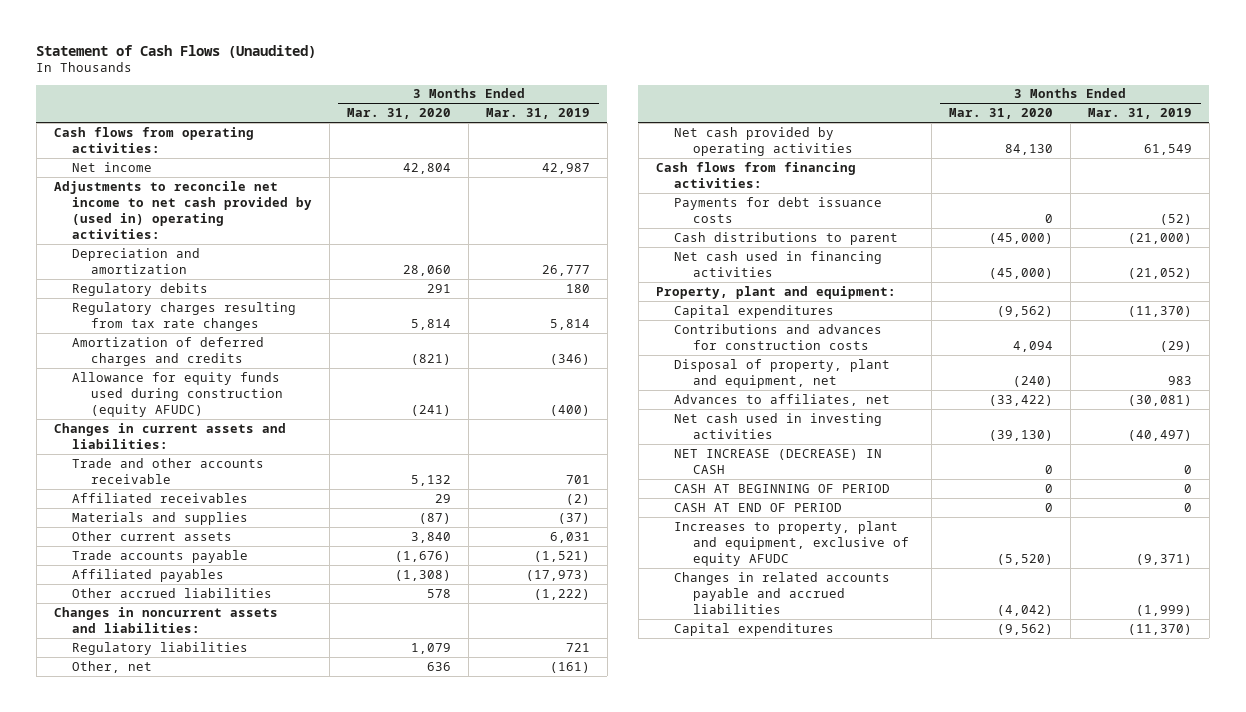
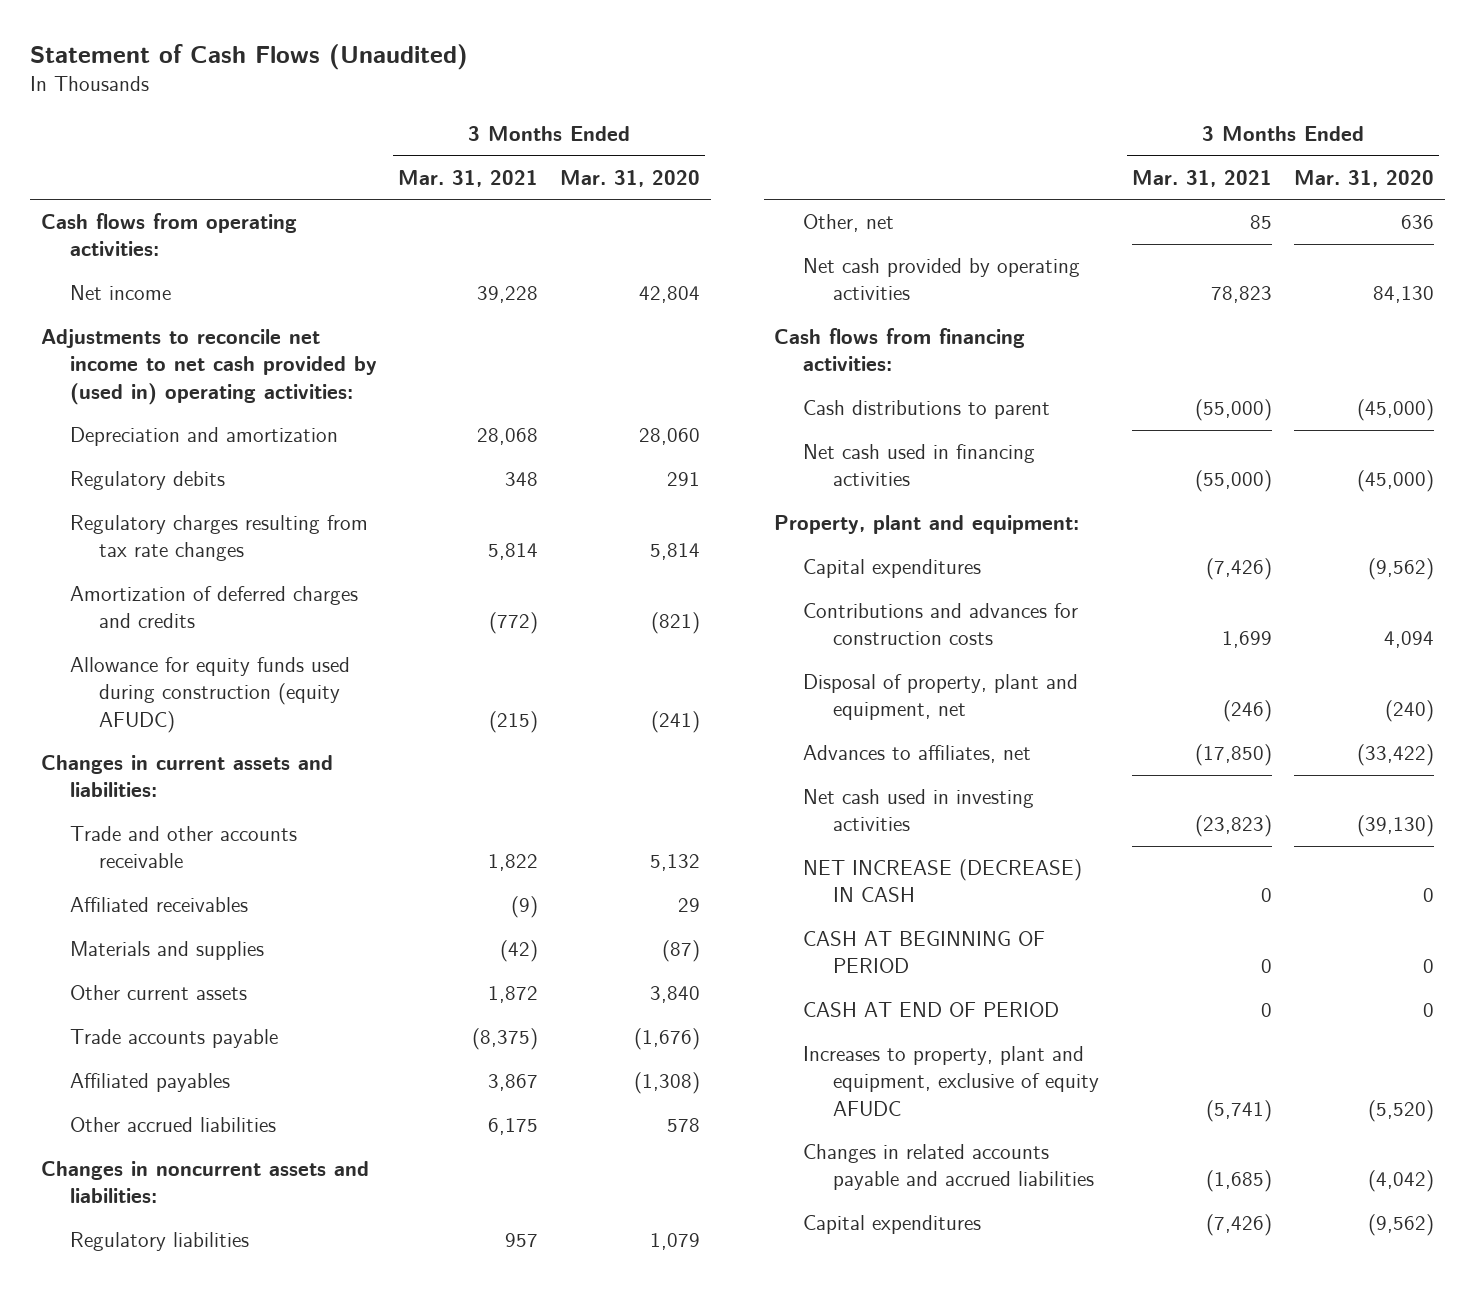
[486,108,591,120] Mar. 31, 2019 -> none
none -> [398,169,539,187] Mar. 31, 2021
[674,196,883,223] Payments for debt issuance costs -> none

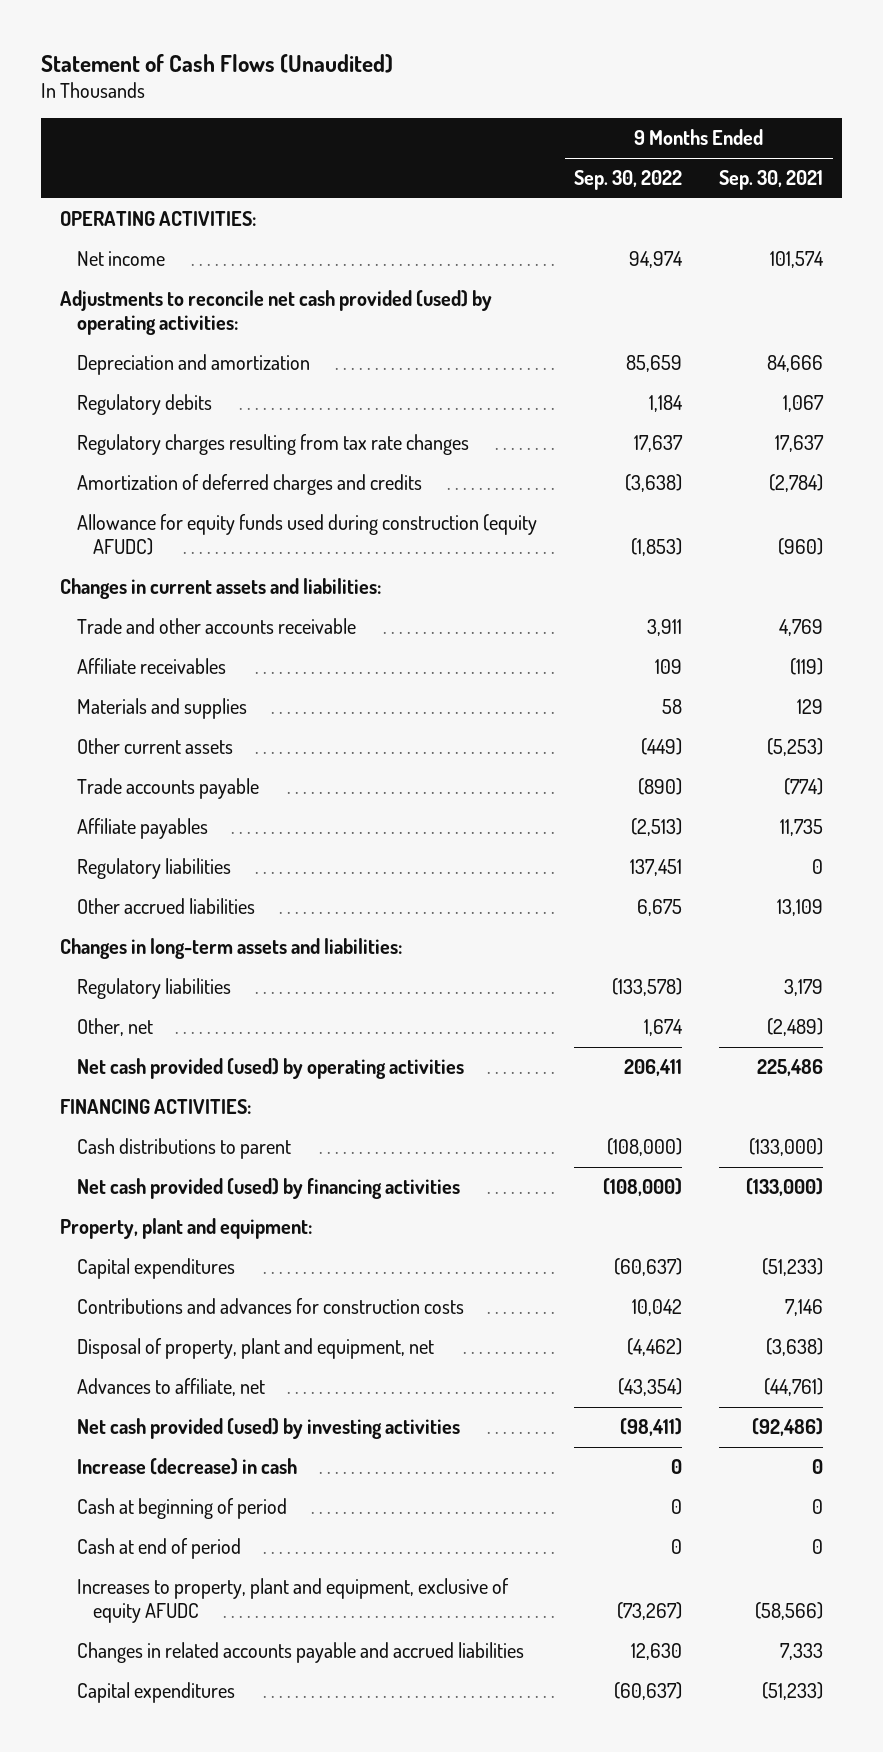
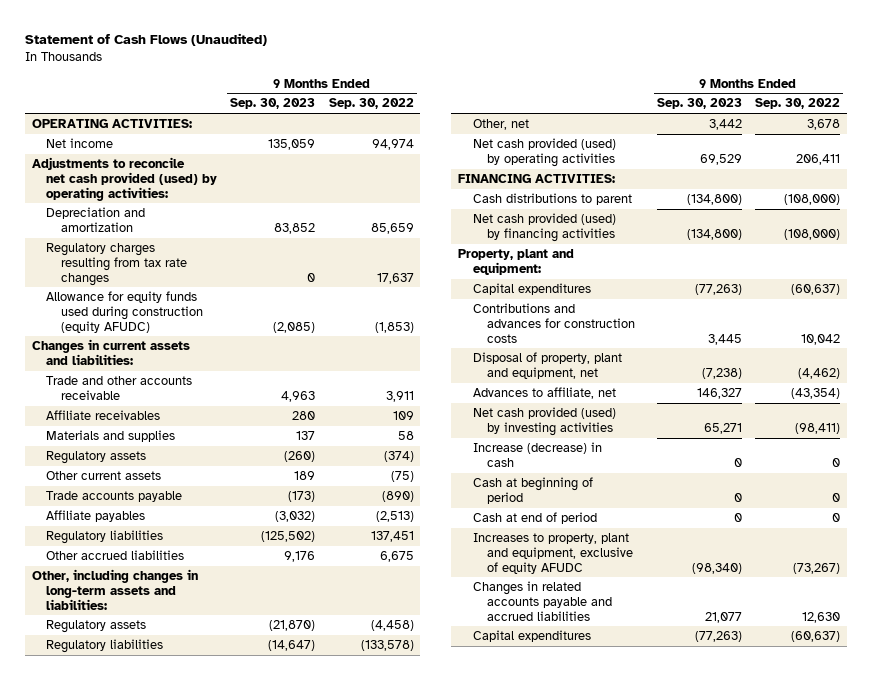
[719,170,824,191] Sep. 30, 2021 -> none
none -> [230,98,316,110] Sep. 30, 2023
[76,394,212,416] Regulatory debits -> none
[76,474,422,496] Amortization of deferred charges and credits -> none
none -> [46,451,147,465] Regulatory assets
[640,738,682,756] (449) -> [390,471,414,483] (75)
[59,938,402,960] Changes in long-term assets and liabilities: -> [31,569,198,610] Other, including changes in long-term assets and liabilities:
none -> [46,620,147,634] Regulatory assets
[643,1019,683,1037] 1,674 -> [807,119,841,131] 3,678

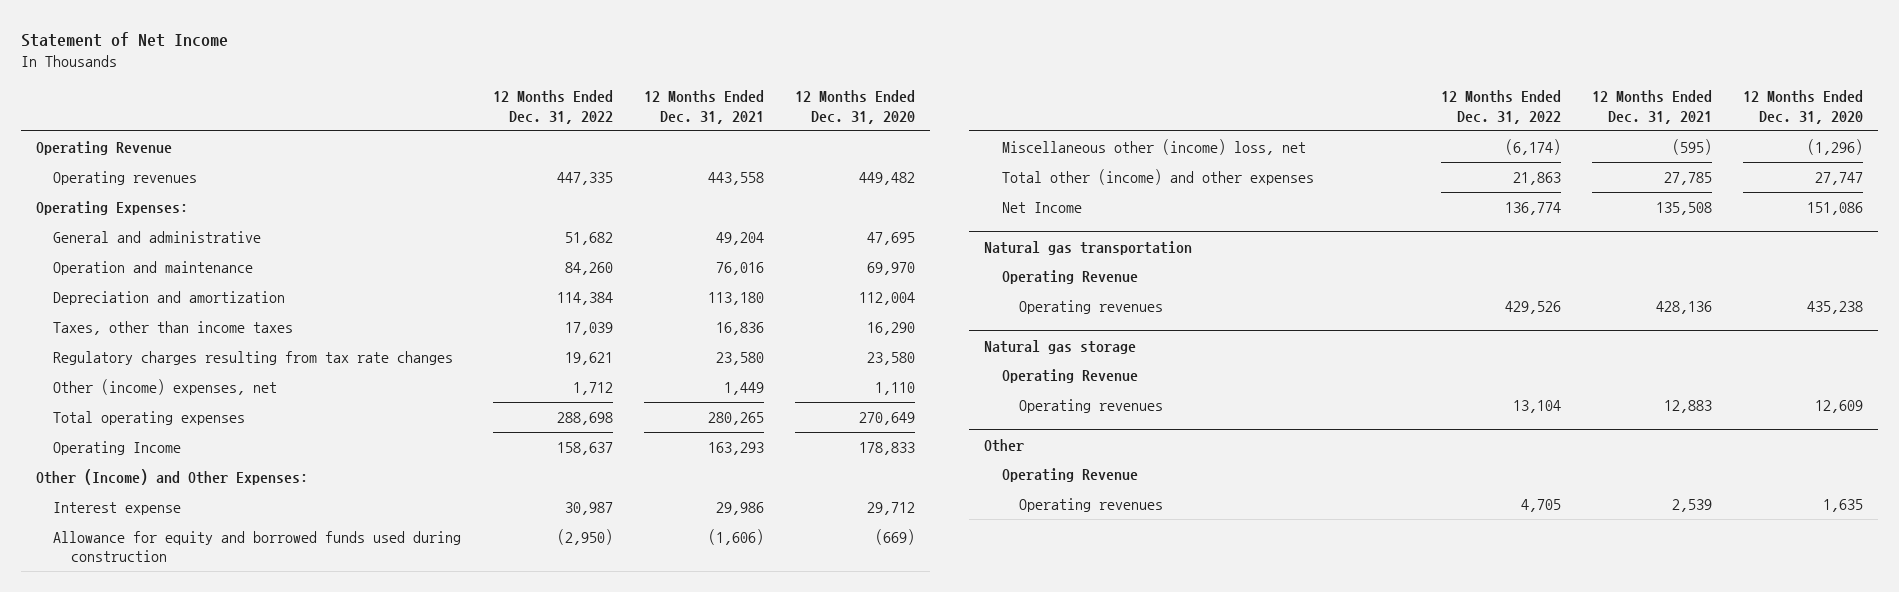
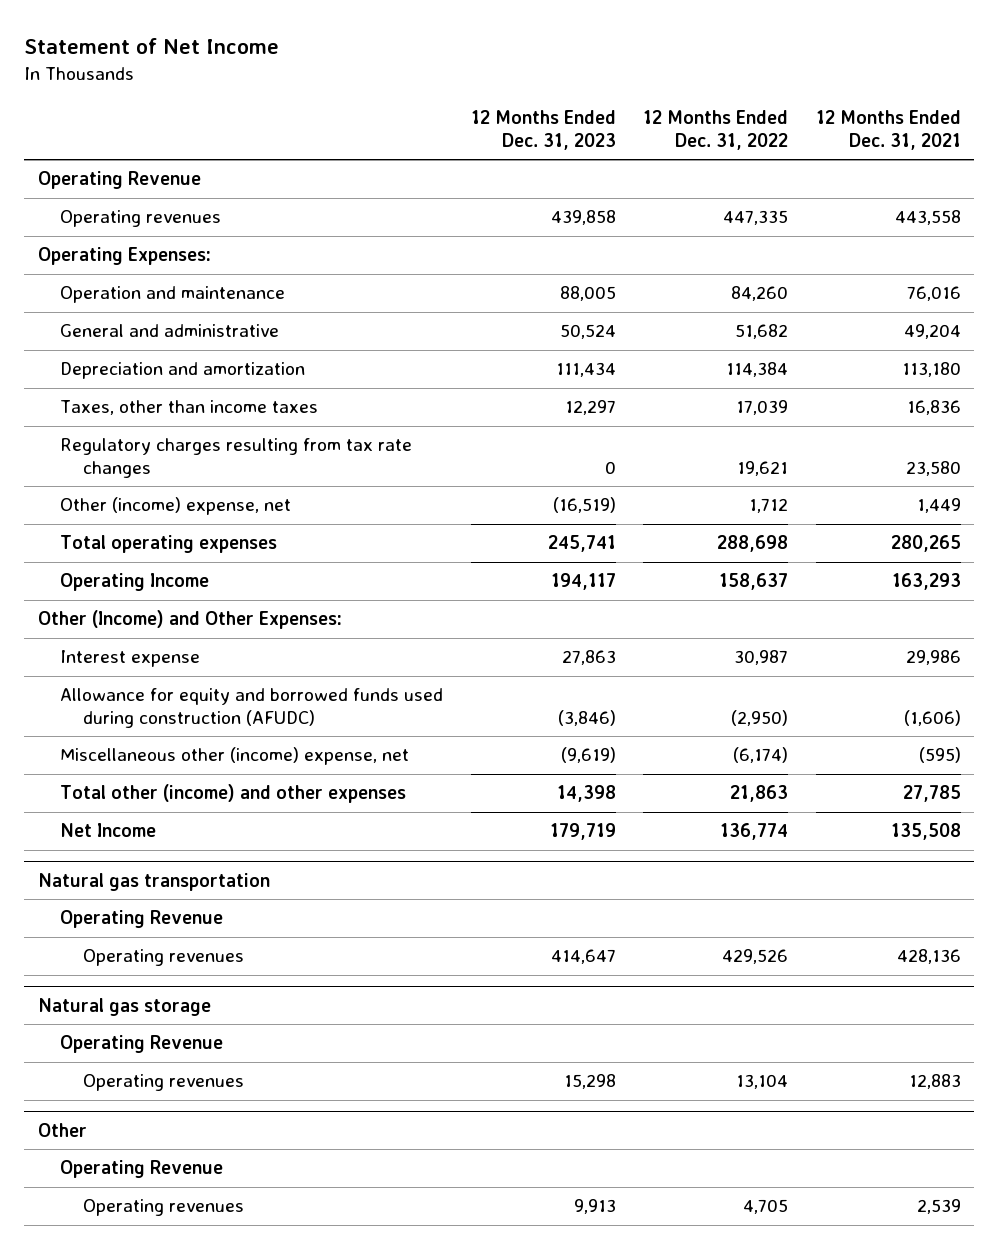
[794,90,915,124] 12 Months Ended Dec. 31, 2020 -> none
none -> [470,110,616,150] 12 Months Ended Dec. 31, 2023
[53,230,262,243] General and administrative -> [60,324,280,338] General and administrative
[53,378,278,395] Other (income) expenses, net -> [60,497,292,516] Other (income) expense, net
[53,530,462,563] Allowance for equity and borrowed funds used during construction -> [60,688,444,729] Allowance for equity and borrowed funds used during construction (AFUDC)
[1001,138,1306,155] Miscellaneous other (income) loss, net -> [60,747,410,766] Miscellaneous other (income) expense, net

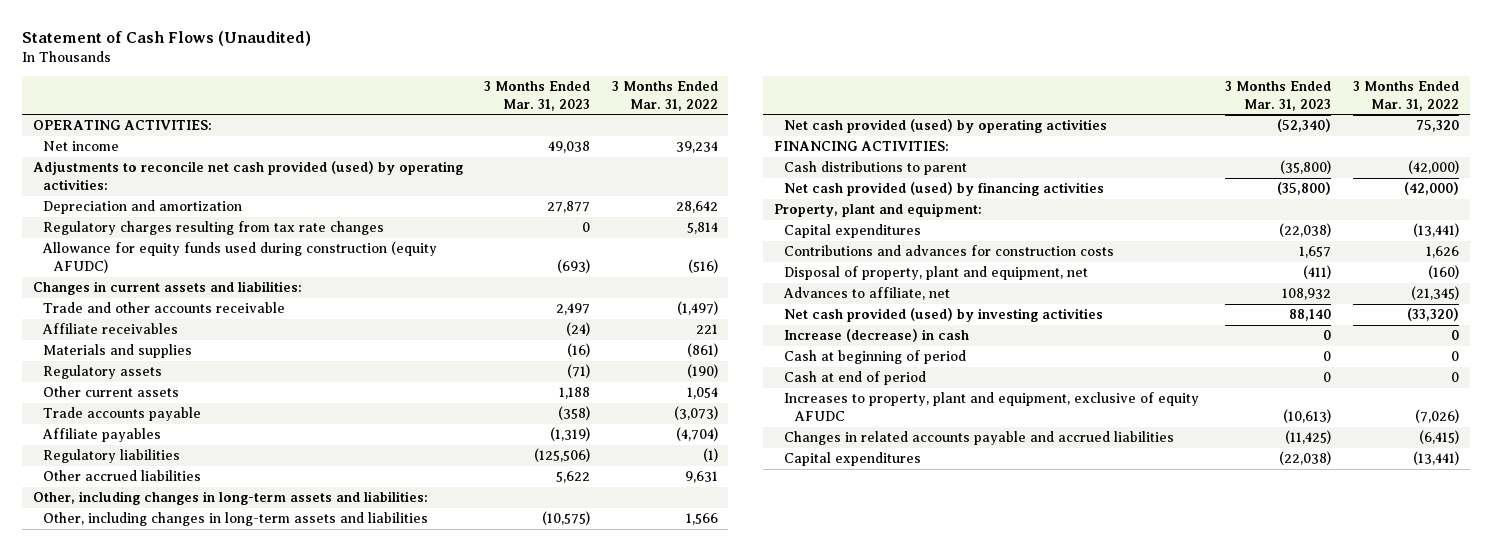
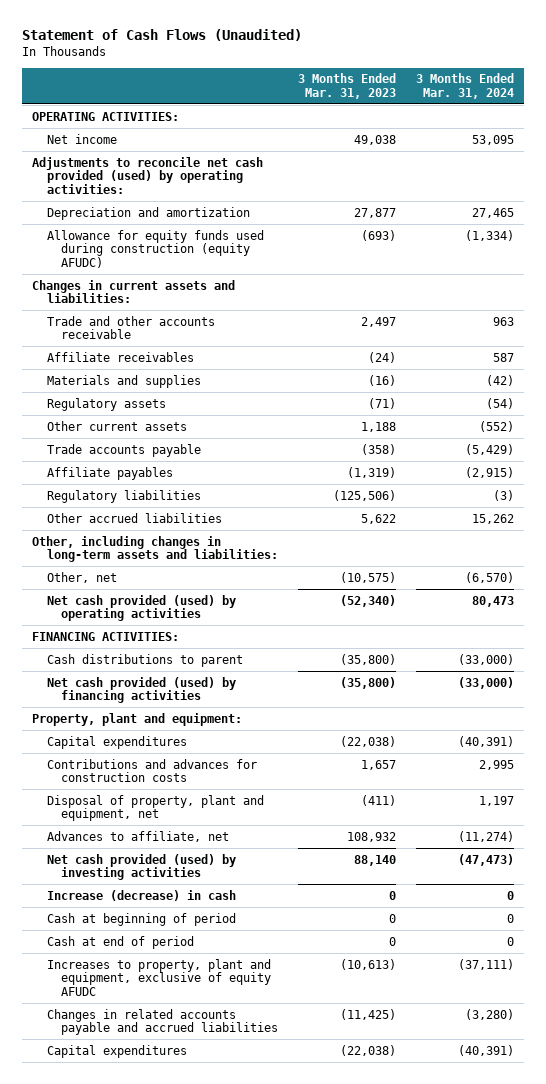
[611,81,718,111] 3 Months Ended Mar. 31, 2022 -> none
none -> [415,73,514,99] 3 Months Ended Mar. 31, 2024
[43,221,385,236] Regulatory charges resulting from tax rate changes -> none
[43,512,429,527] Other, including changes in long-term assets and liabilities -> [46,571,117,583] Other, net

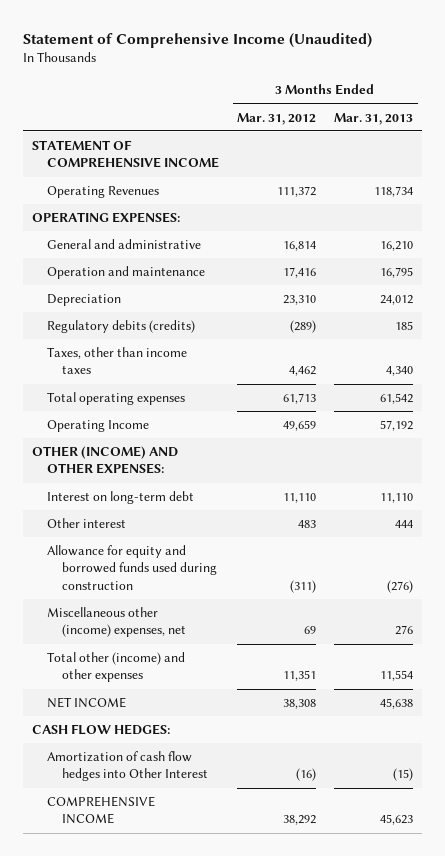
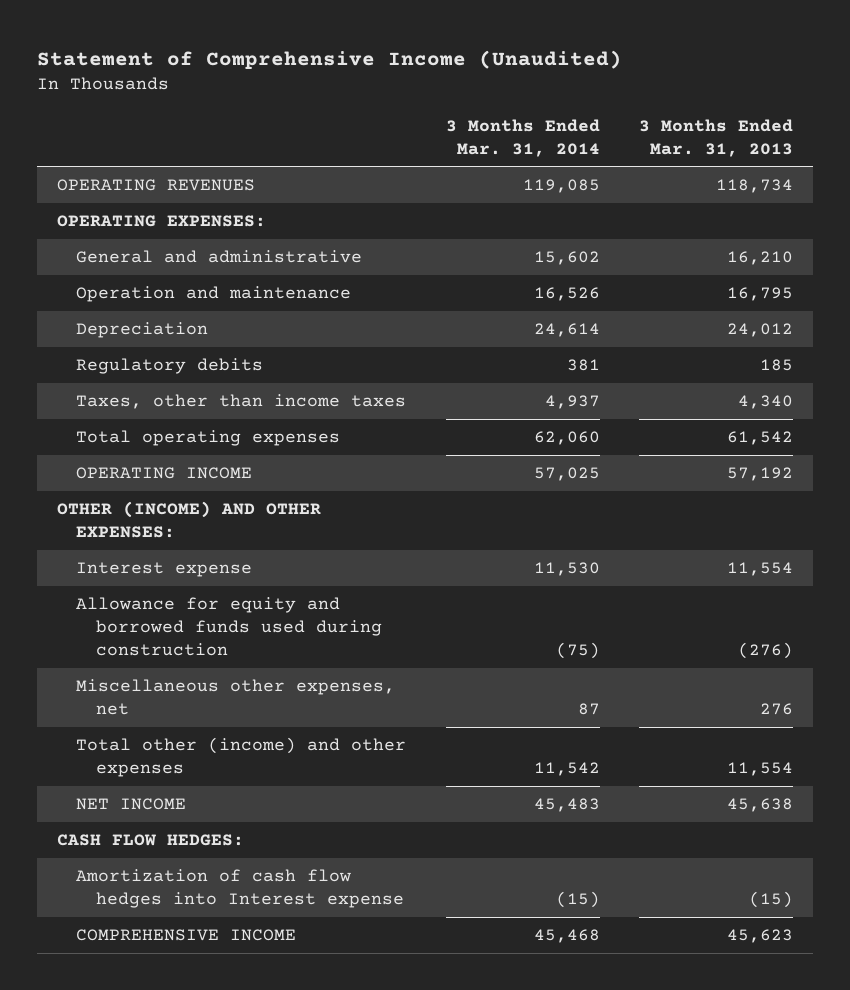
[237,112,317,125] Mar. 31, 2012 -> none
none -> [445,118,600,157] 3 Months Ended Mar. 31, 2014
[31,140,219,169] STATEMENT OF COMPREHENSIVE INCOME -> none
[46,186,159,199] Operating Revenues -> [56,179,255,192] OPERATING REVENUES
[46,320,195,334] Regulatory debits (credits) -> [76,358,264,375] Regulatory debits
[46,420,149,433] Operating Income -> [76,467,253,480] OPERATING INCOME
[46,491,194,505] Interest on long-term debt -> none
[46,518,126,529] Other interest -> none
none -> [76,562,253,578] Interest expense
[46,607,187,638] Miscellaneous other (income) expenses, net -> [76,679,396,716] Miscellaneous other expenses, net
[46,751,209,782] Amortization of cash flow hedges into Other Interest -> [76,869,405,909] Amortization of cash flow hedges into Interest expense

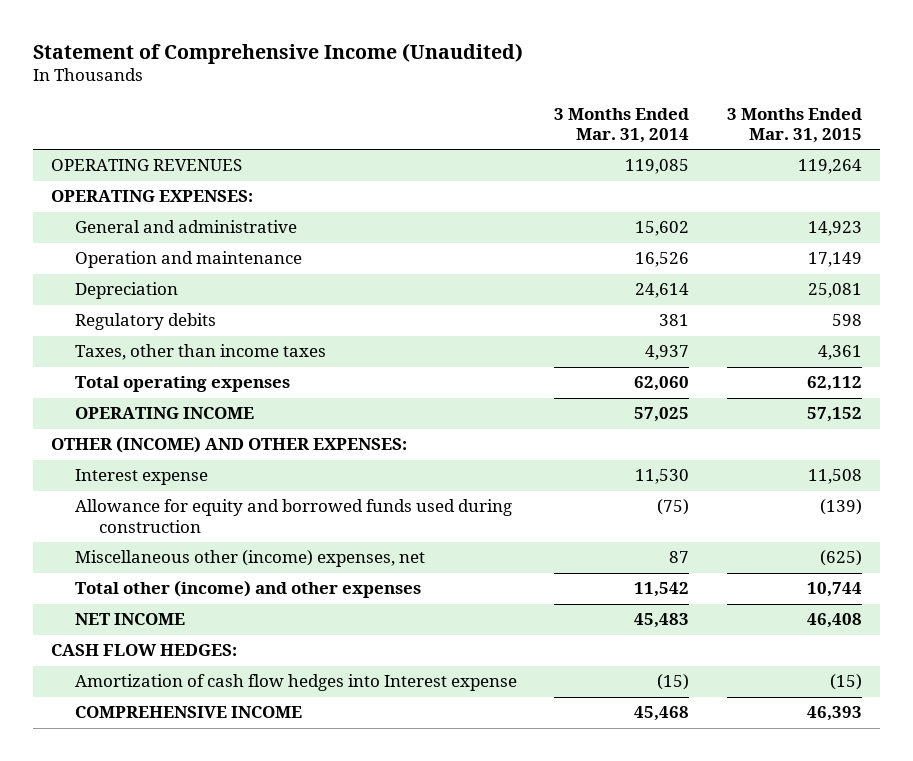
[639,118,794,157] 3 Months Ended Mar. 31, 2013 -> none
none -> [726,107,862,143] 3 Months Ended Mar. 31, 2015
[76,679,396,716] Miscellaneous other expenses, net -> [75,550,426,568] Miscellaneous other (income) expenses, net

